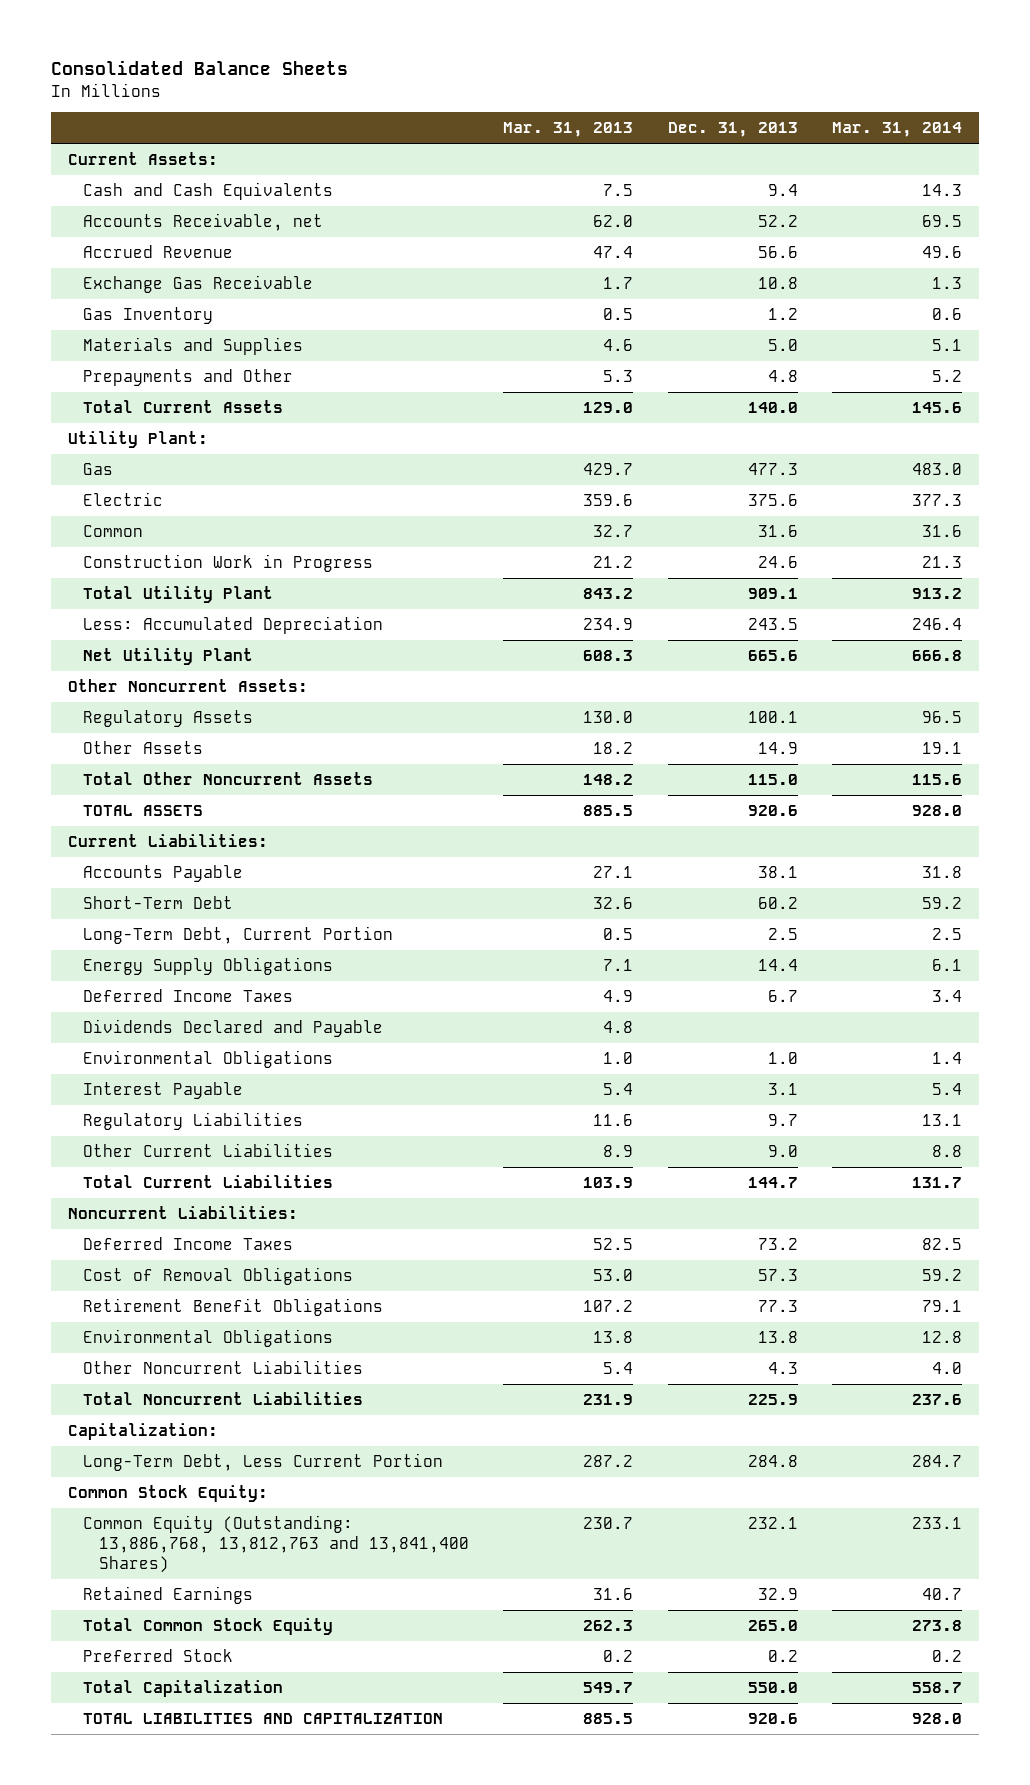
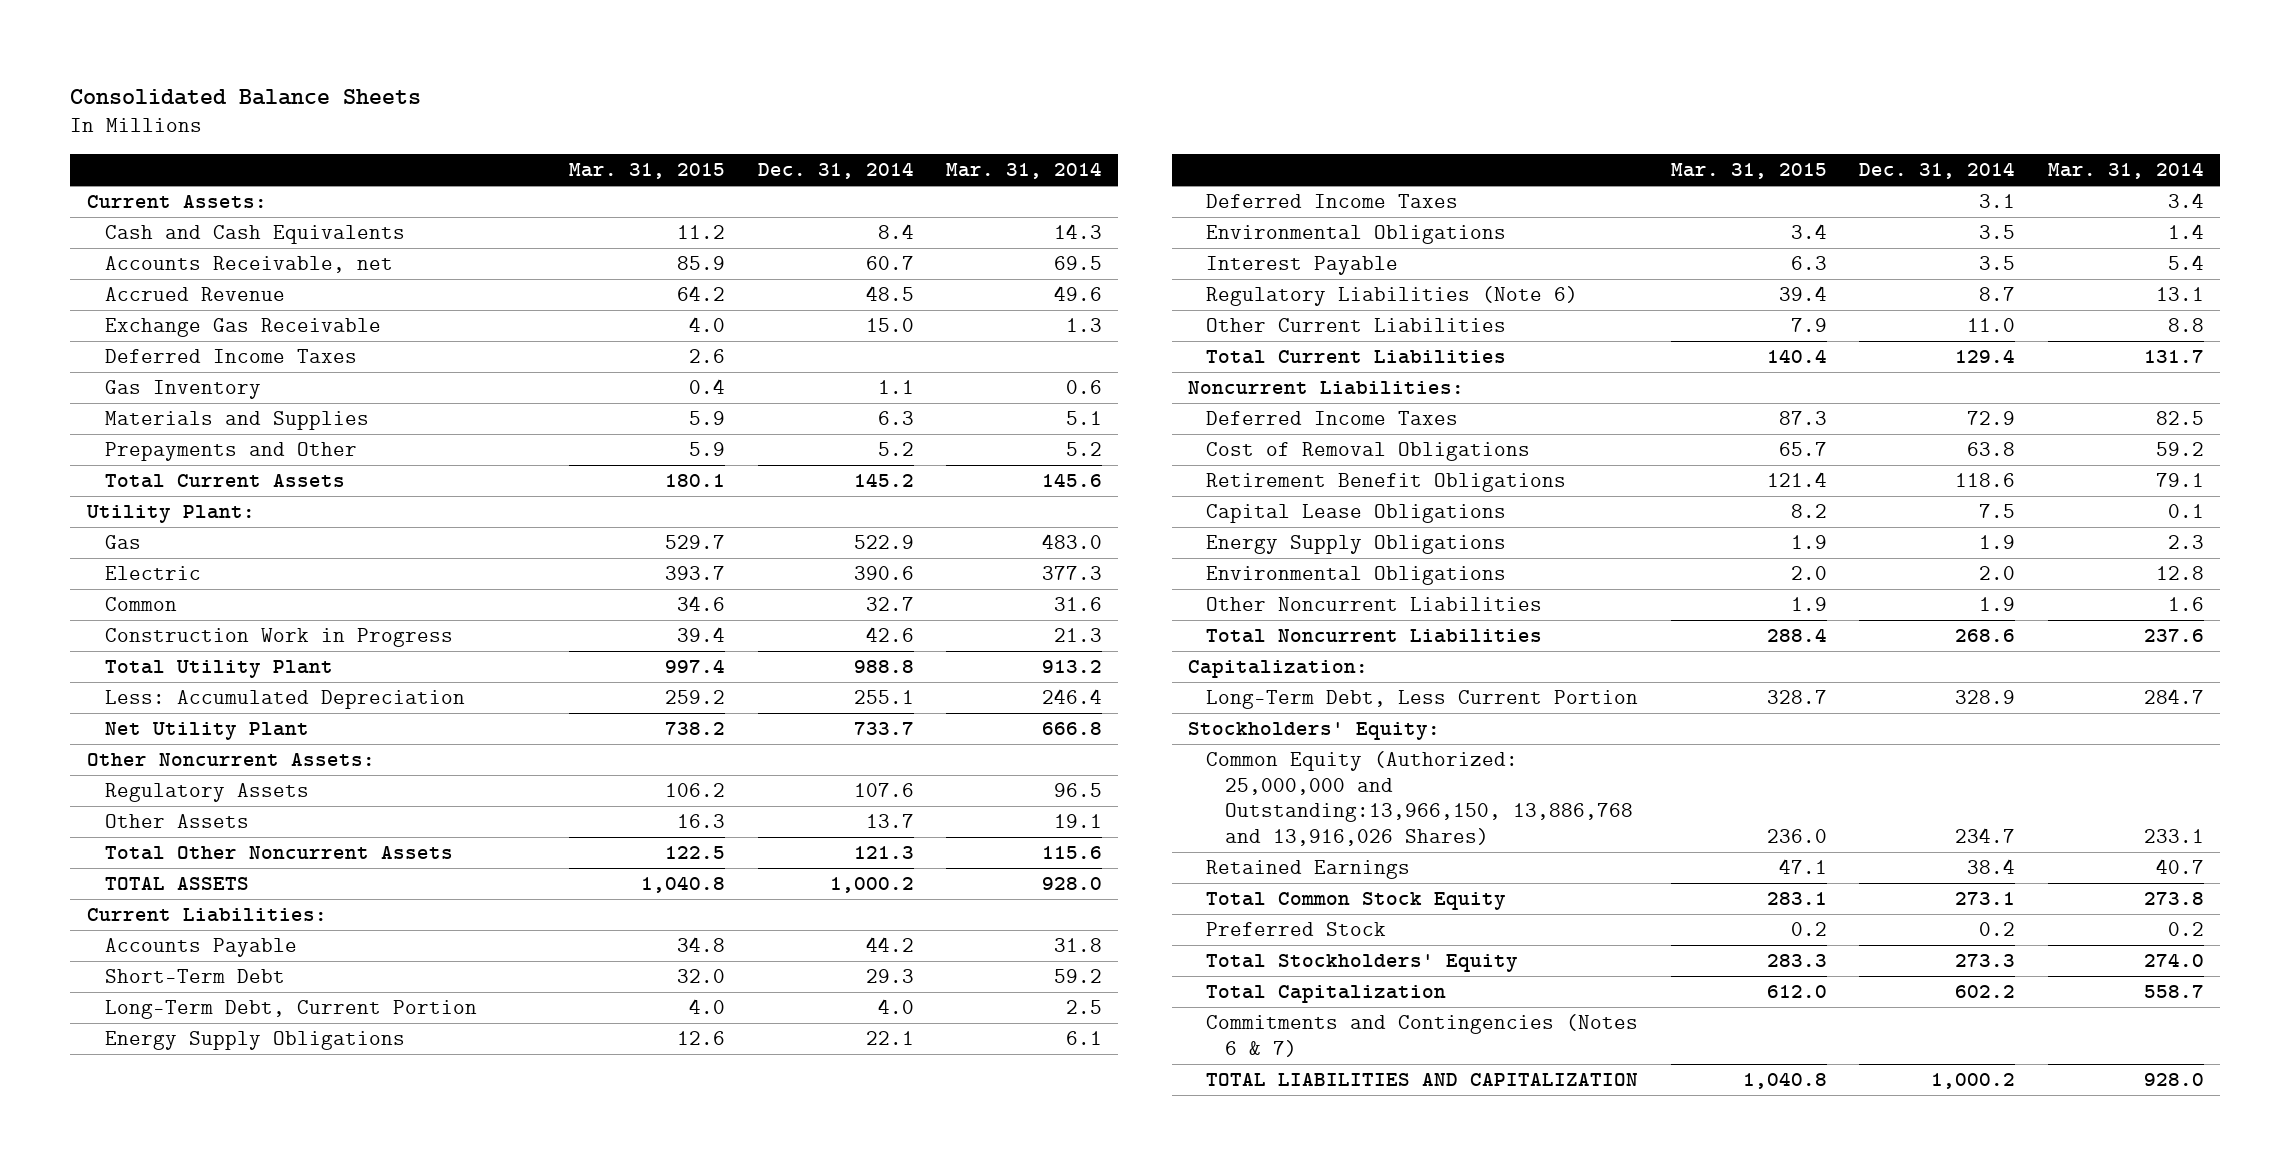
[503,122,634,138] Mar. 31, 2013 -> none
[667,122,798,138] Dec. 31, 2013 -> none
none -> [569,162,726,179] Mar. 31, 2015
none -> [757,161,914,179] Dec. 31, 2014
none -> [104,349,357,364] Deferred Income Taxes
[83,1018,384,1037] Dividends Declared and Payable -> none
[83,1111,304,1130] Regulatory Liabilities -> [1206,286,1579,307] Regulatory Liabilities (Note 6)
none -> [1206,504,1507,524] Capital Lease Obligations
none -> [1206,535,1507,555] Energy Supply Obligations
[932,1361,963,1374] 4.0 -> [2167,597,2204,612] 1.6
[67,1484,268,1502] Common Stock Equity: -> none
none -> [1188,722,1441,741] Stockholders' Equity:
[83,1514,470,1574] Common Equity (Outstanding: 13,886,768, 13,812,763 and 13,841,400 Shares) -> [1206,751,1633,846] Common Equity (Authorized: 25,000,000 and Outstanding:13,966,150, 13,886,768 and 13,916,026 Shares)
none -> [1206,954,1519,973] Total Stockholders' Equity
none -> [1206,1014,1639,1057] Commitments and Contingencies (Notes 6 & 7)

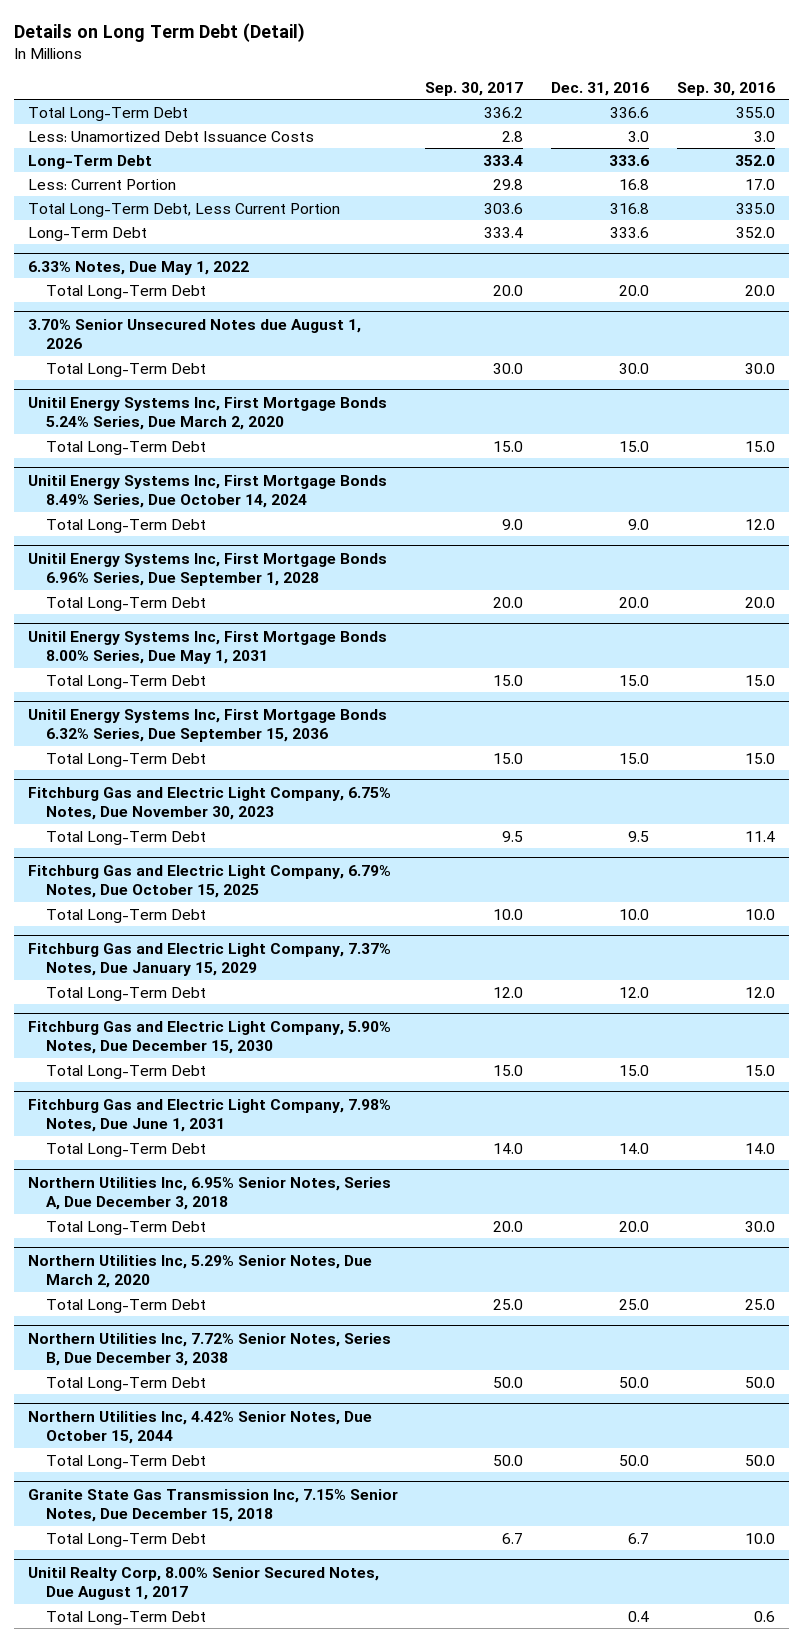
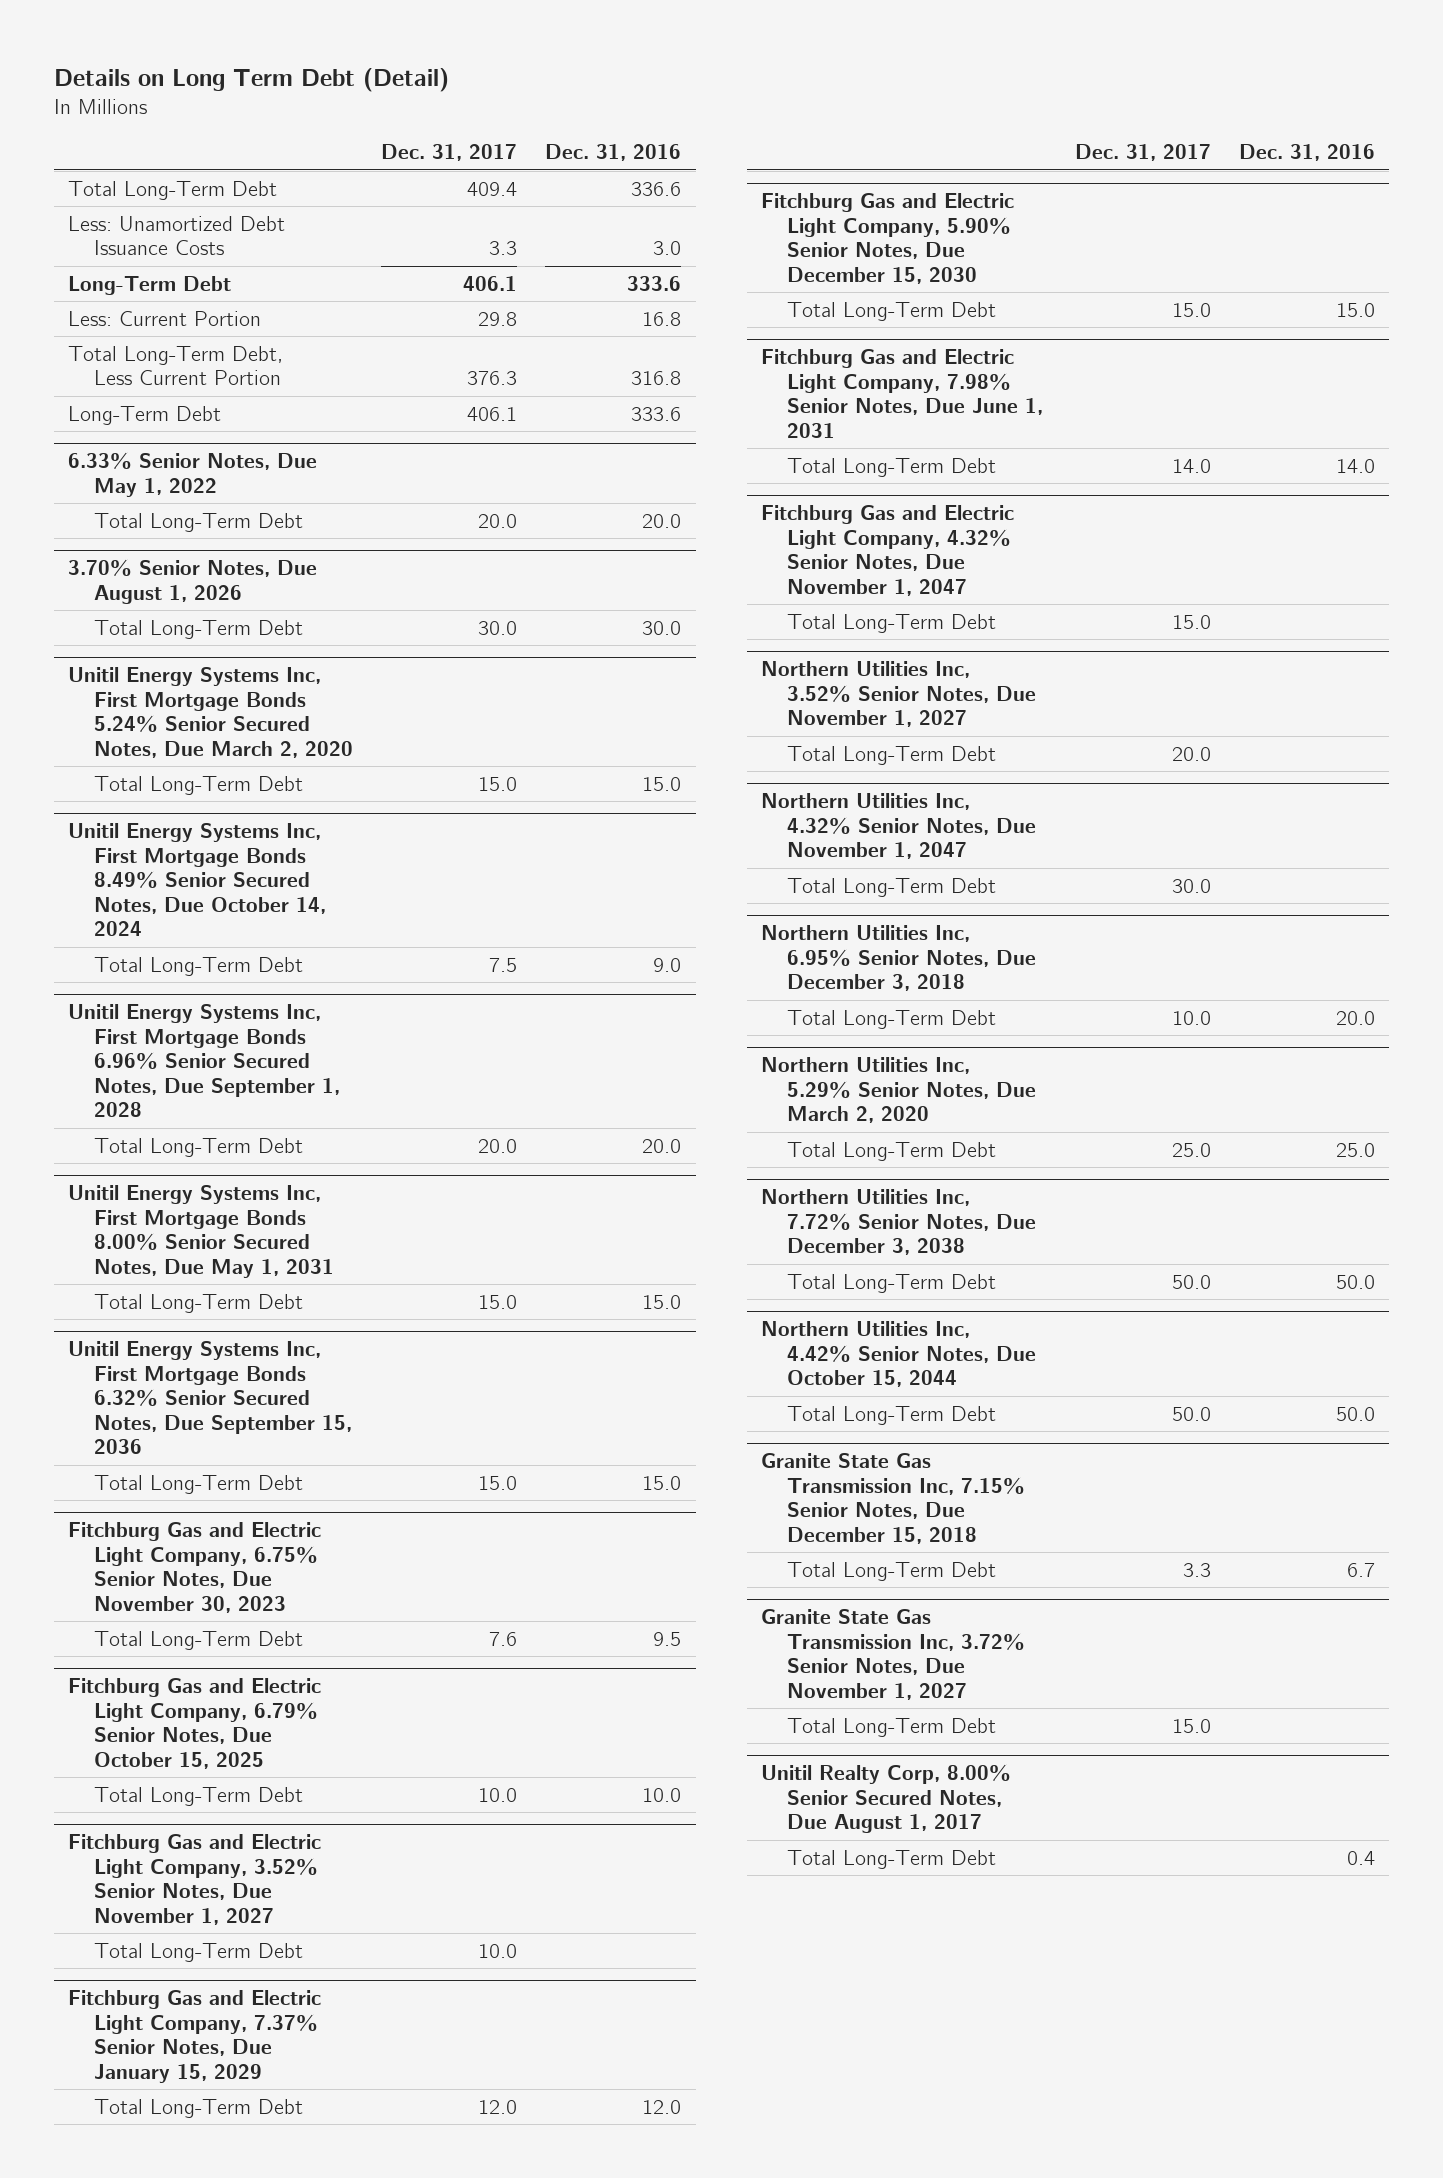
[425,81,524,96] Sep. 30, 2017 -> none
[676,81,775,96] Sep. 30, 2016 -> none
none -> [381,144,518,162] Dec. 31, 2017
[27,260,249,275] 6.33% Notes, Due May 1, 2022 -> [67,452,317,497] 6.33% Senior Notes, Due May 1, 2022
[27,318,361,350] 3.70% Senior Unsecured Notes due August 1, 2026 -> [67,559,317,604] 3.70% Senior Notes, Due August 1, 2026
[27,396,387,431] Unitil Energy Systems Inc, First Mortgage Bonds 5.24% Series, Due March 2, 2020 -> [67,667,353,758] Unitil Energy Systems Inc, First Mortgage Bonds 5.24% Senior Secured Notes, Due March 2, 2020
[27,474,387,509] Unitil Energy Systems Inc, First Mortgage Bonds 8.49% Series, Due October 14, 2024 -> [67,823,326,937] Unitil Energy Systems Inc, First Mortgage Bonds 8.49% Senior Secured Notes, Due October 14, 2024
[27,552,387,587] Unitil Energy Systems Inc, First Mortgage Bonds 6.96% Series, Due September 1, 2028 -> [67,1004,340,1118] Unitil Energy Systems Inc, First Mortgage Bonds 6.96% Senior Secured Notes, Due September 1, 2028
[27,630,387,665] Unitil Energy Systems Inc, First Mortgage Bonds 8.00% Series, Due May 1, 2031 -> [67,1185,334,1278] Unitil Energy Systems Inc, First Mortgage Bonds 8.00% Senior Secured Notes, Due May 1, 2031
[27,708,387,743] Unitil Energy Systems Inc, First Mortgage Bonds 6.32% Series, Due September 15, 2036 -> [67,1341,352,1455] Unitil Energy Systems Inc, First Mortgage Bonds 6.32% Senior Secured Notes, Due September 15, 2036
[27,786,391,821] Fitchburg Gas and Electric Light Company, 6.75% Notes, Due November 30, 2023 -> [67,1522,321,1613] Fitchburg Gas and Electric Light Company, 6.75% Senior Notes, Due November 30, 2023
[27,864,391,899] Fitchburg Gas and Electric Light Company, 6.79% Notes, Due October 15, 2025 -> [67,1678,321,1769] Fitchburg Gas and Electric Light Company, 6.79% Senior Notes, Due October 15, 2025
none -> [67,1834,321,1925] Fitchburg Gas and Electric Light Company, 3.52% Senior Notes, Due November 1, 2027
none -> [93,1942,303,1962] Total Long-Term Debt
[27,942,391,977] Fitchburg Gas and Electric Light Company, 7.37% Notes, Due January 15, 2029 -> [67,1990,321,2083] Fitchburg Gas and Electric Light Company, 7.37% Senior Notes, Due January 15, 2029
[27,1020,391,1055] Fitchburg Gas and Electric Light Company, 5.90% Notes, Due December 15, 2030 -> [761,193,1015,284] Fitchburg Gas and Electric Light Company, 5.90% Senior Notes, Due December 15, 2030
[27,1098,391,1133] Fitchburg Gas and Electric Light Company, 7.98% Notes, Due June 1, 2031 -> [761,349,1044,438] Fitchburg Gas and Electric Light Company, 7.98% Senior Notes, Due June 1, 2031
none -> [761,505,1015,596] Fitchburg Gas and Electric Light Company, 4.32% Senior Notes, Due November 1, 2047
none -> [787,613,997,633] Total Long-Term Debt
none -> [761,661,1037,728] Northern Utilities Inc, 3.52% Senior Notes, Due November 1, 2027
none -> [787,745,997,765] Total Long-Term Debt
none -> [761,793,1037,860] Northern Utilities Inc, 4.32% Senior Notes, Due November 1, 2047
none -> [787,877,997,897] Total Long-Term Debt
[27,1176,391,1211] Northern Utilities Inc, 6.95% Senior Notes, Series A, Due December 3, 2018 -> [761,925,1037,992] Northern Utilities Inc, 6.95% Senior Notes, Due December 3, 2018
[27,1332,391,1367] Northern Utilities Inc, 7.72% Senior Notes, Series B, Due December 3, 2038 -> [761,1189,1037,1256] Northern Utilities Inc, 7.72% Senior Notes, Due December 3, 2038
none -> [761,1609,1026,1700] Granite State Gas Transmission Inc, 3.72% Senior Notes, Due November 1, 2027
none -> [787,1717,997,1737] Total Long-Term Debt

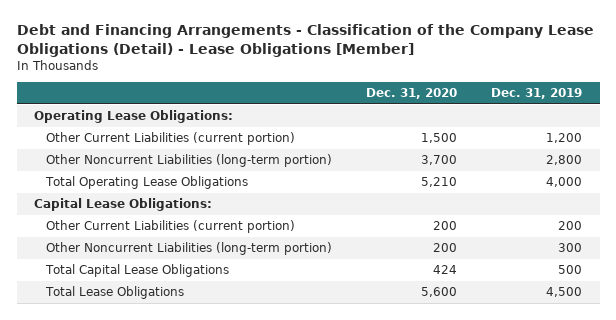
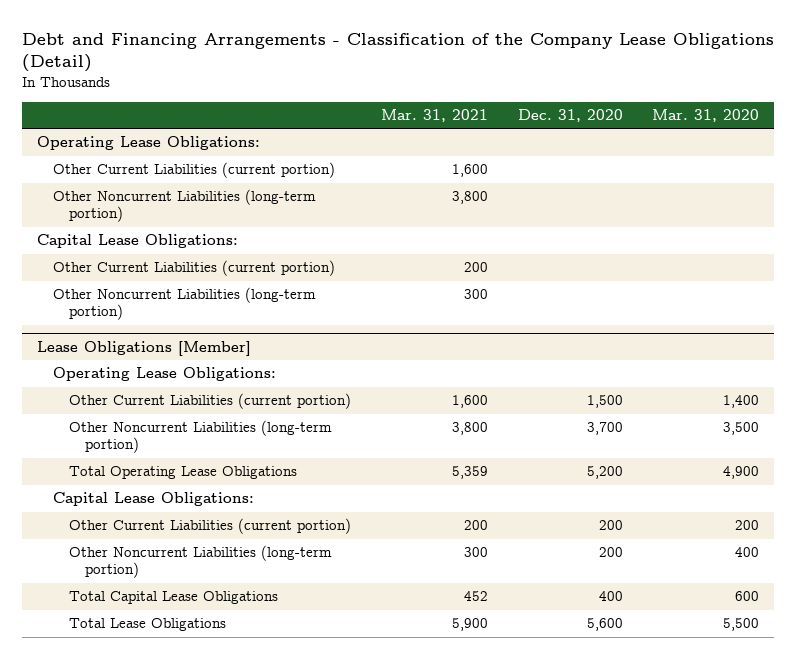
[16,24,594,58] Debt and Financing Arrangements - Classification of the Company Lease Obligations (Detail) - Lease Obligations [Member] -> [22,32,775,73] Debt and Financing Arrangements - Classification of the Company Lease Obligations (Detail)
[491,88,583,100] Dec. 31, 2019 -> none
none -> [381,108,489,122] Mar. 31, 2021
none -> [652,108,760,122] Mar. 31, 2020
none -> [53,162,336,179] Other Current Liabilities (current portion)
none -> [53,189,317,223] Other Noncurrent Liabilities (long-term portion)
none -> [37,234,239,249] Capital Lease Obligations:
none -> [53,260,336,277] Other Current Liabilities (current portion)
none -> [53,287,317,321] Other Noncurrent Liabilities (long-term portion)
none -> [37,340,252,356] Lease Obligations [Member]
none -> [53,367,277,382] Operating Lease Obligations:
[421,177,458,188] 5,210 -> [586,466,623,480] 5,200
[433,265,458,275] 424 -> [598,591,623,602] 400

